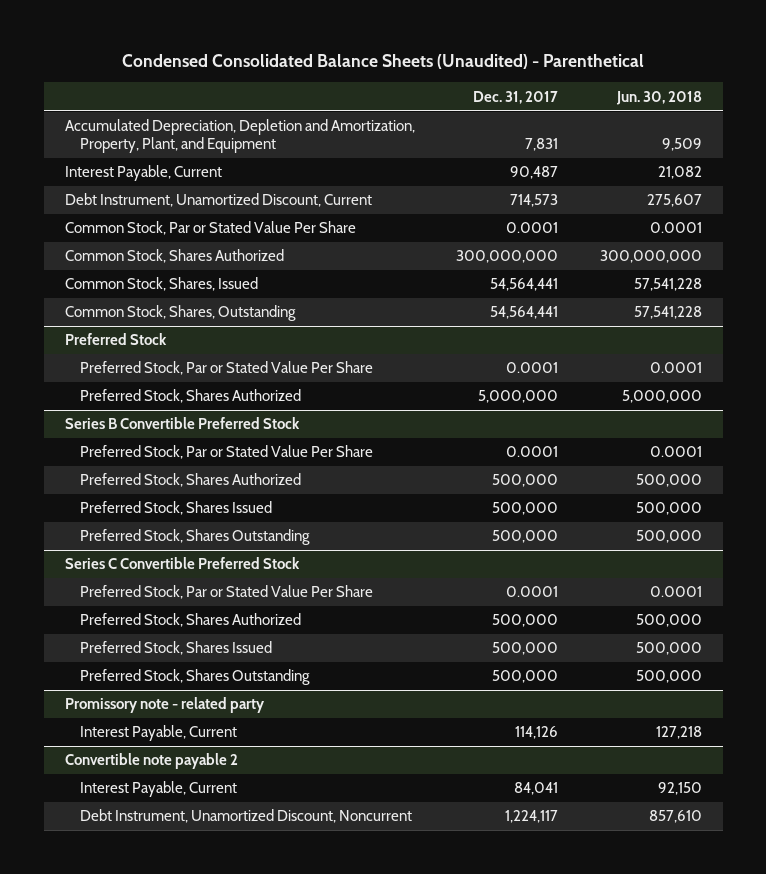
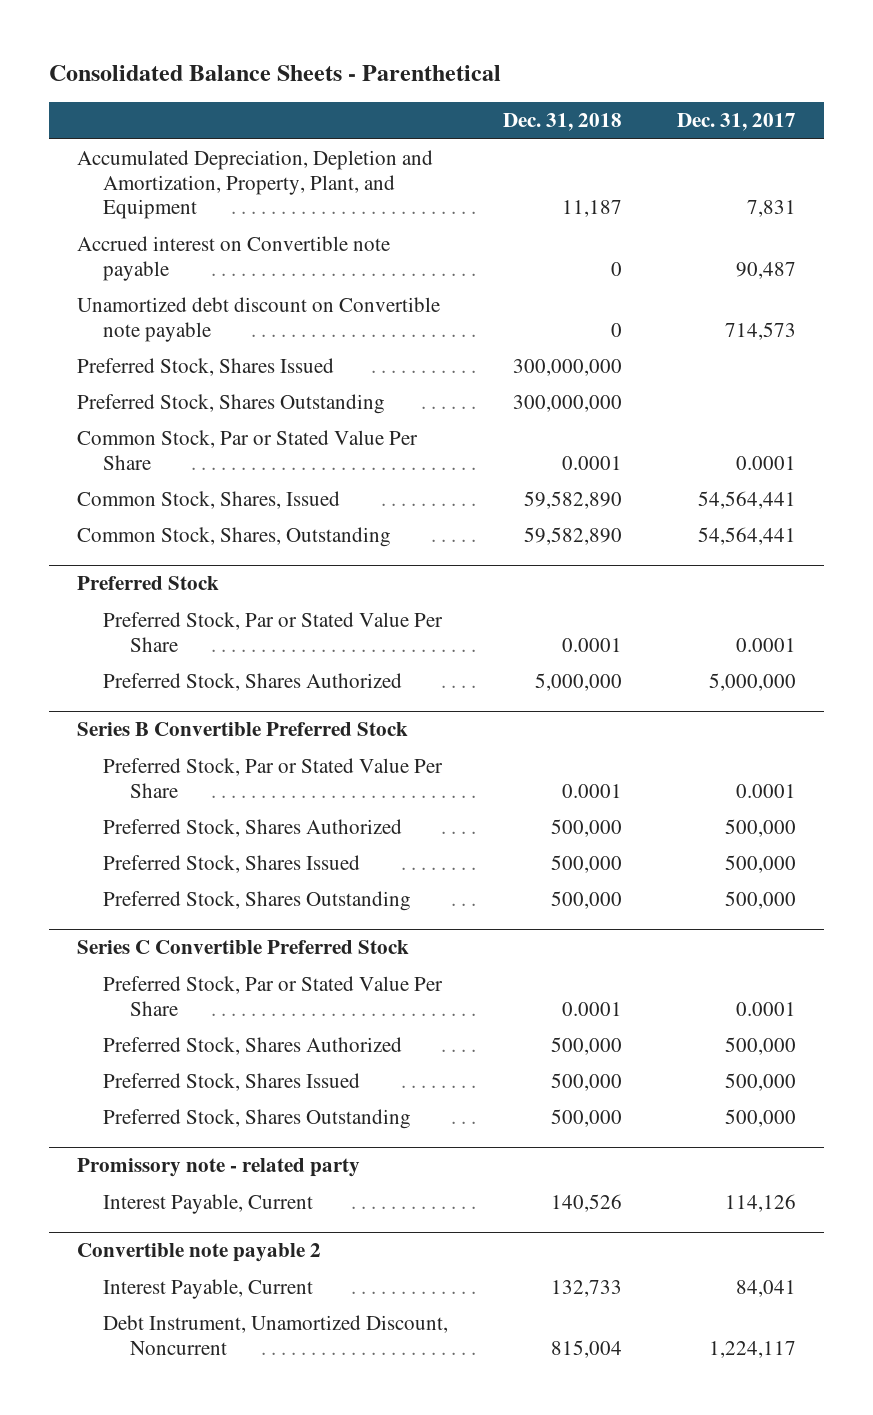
[122,54,645,70] Condensed Consolidated Balance Sheets (Unaudited) - Parenthetical -> [49,65,502,82] Consolidated Balance Sheets - Parenthetical
[615,90,702,105] Jun. 30, 2018 -> none
none -> [503,113,623,132] Dec. 31, 2018
[64,165,222,182] Interest Payable, Current -> [76,236,390,281] Accrued interest on Convertible note payable
[64,193,372,208] Debt Instrument, Unamortized Discount, Current -> [76,297,440,342] Unamortized debt discount on Convertible note payable
none -> [76,358,334,377] Preferred Stock, Shares Issued
none -> [76,394,385,415] Preferred Stock, Shares Outstanding
[64,249,284,264] Common Stock, Shares Authorized -> none

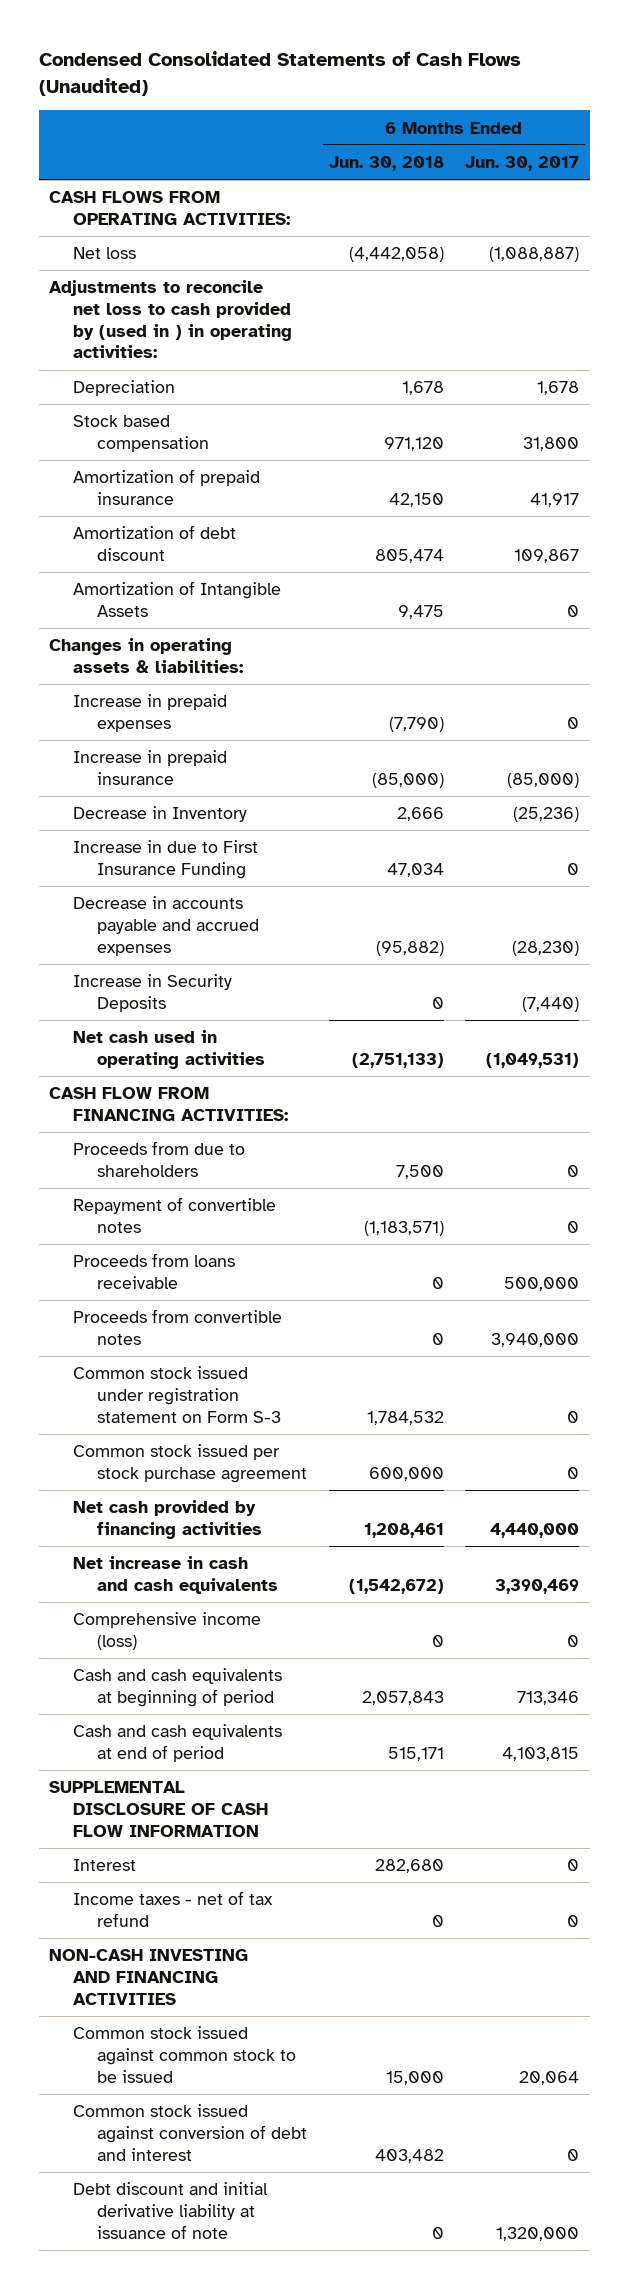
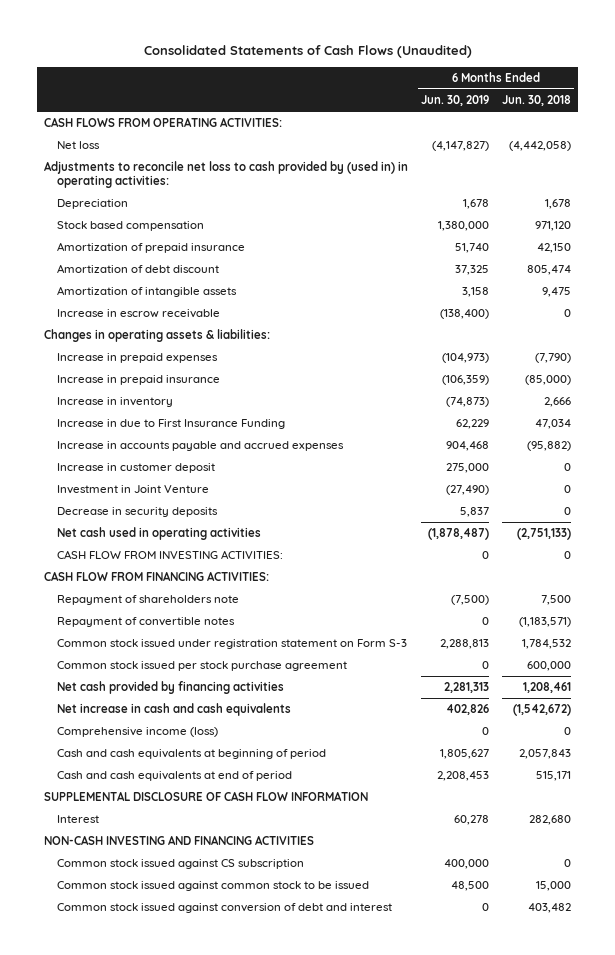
[38,50,521,96] Condensed Consolidated Statements of Cash Flows (Unaudited) -> [143,45,472,59] Consolidated Statements of Cash Flows (Unaudited)
[465,155,580,171] Jun. 30, 2017 -> none
none -> [421,94,490,106] Jun. 30, 2019
[49,280,293,359] Adjustments to reconcile net loss to cash provided by (used in ) in operating activities: -> [44,161,409,188] Adjustments to reconcile net loss to cash provided by (used in) in operating activities:
[73,581,282,617] Amortization of Intangible Assets -> [57,286,238,298] Amortization of intangible assets
none -> [57,309,221,319] Increase in escrow receivable
[73,806,248,823] Decrease in Inventory -> [57,397,174,408] Increase in inventory
[73,896,260,956] Decrease in accounts payable and accrued expenses -> [57,441,345,452] Increase in accounts payable and accrued expenses
none -> [57,463,216,474] Increase in customer deposit
none -> [57,485,210,495] Investment in Joint Venture
[73,974,233,1012] Increase in Security Deposits -> [57,507,219,518] Decrease in security deposits
none -> [57,550,284,560] CASH FLOW FROM INVESTING ACTIVITIES:
[73,1141,246,1177] Proceeds from due to shareholders -> none
none -> [57,595,240,606] Repayment of shareholders note
[73,1253,236,1289] Proceeds from loans receivable -> none
[73,1309,283,1345] Proceeds from convertible notes -> none
[73,1891,274,1927] Income taxes - net of tax refund -> none
none -> [57,859,305,870] Common stock issued against CS subscription
[73,2182,269,2239] Debt discount and initial derivative liability at issuance of note -> none

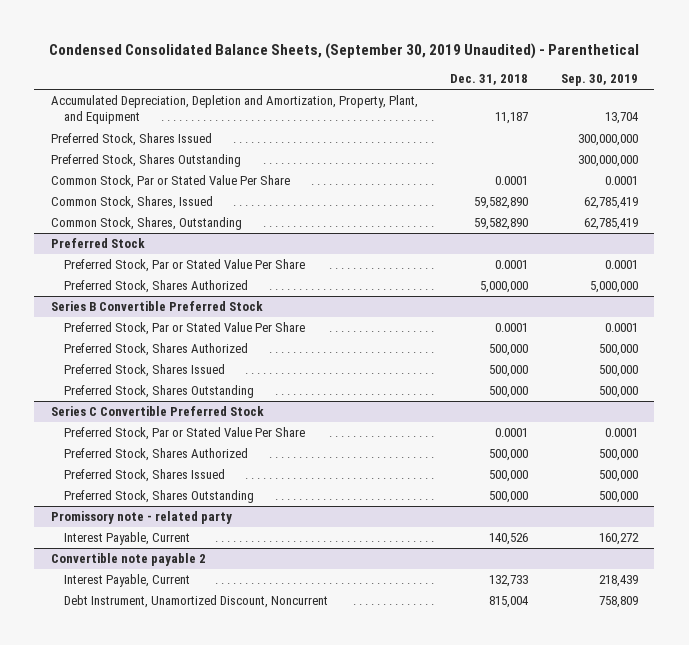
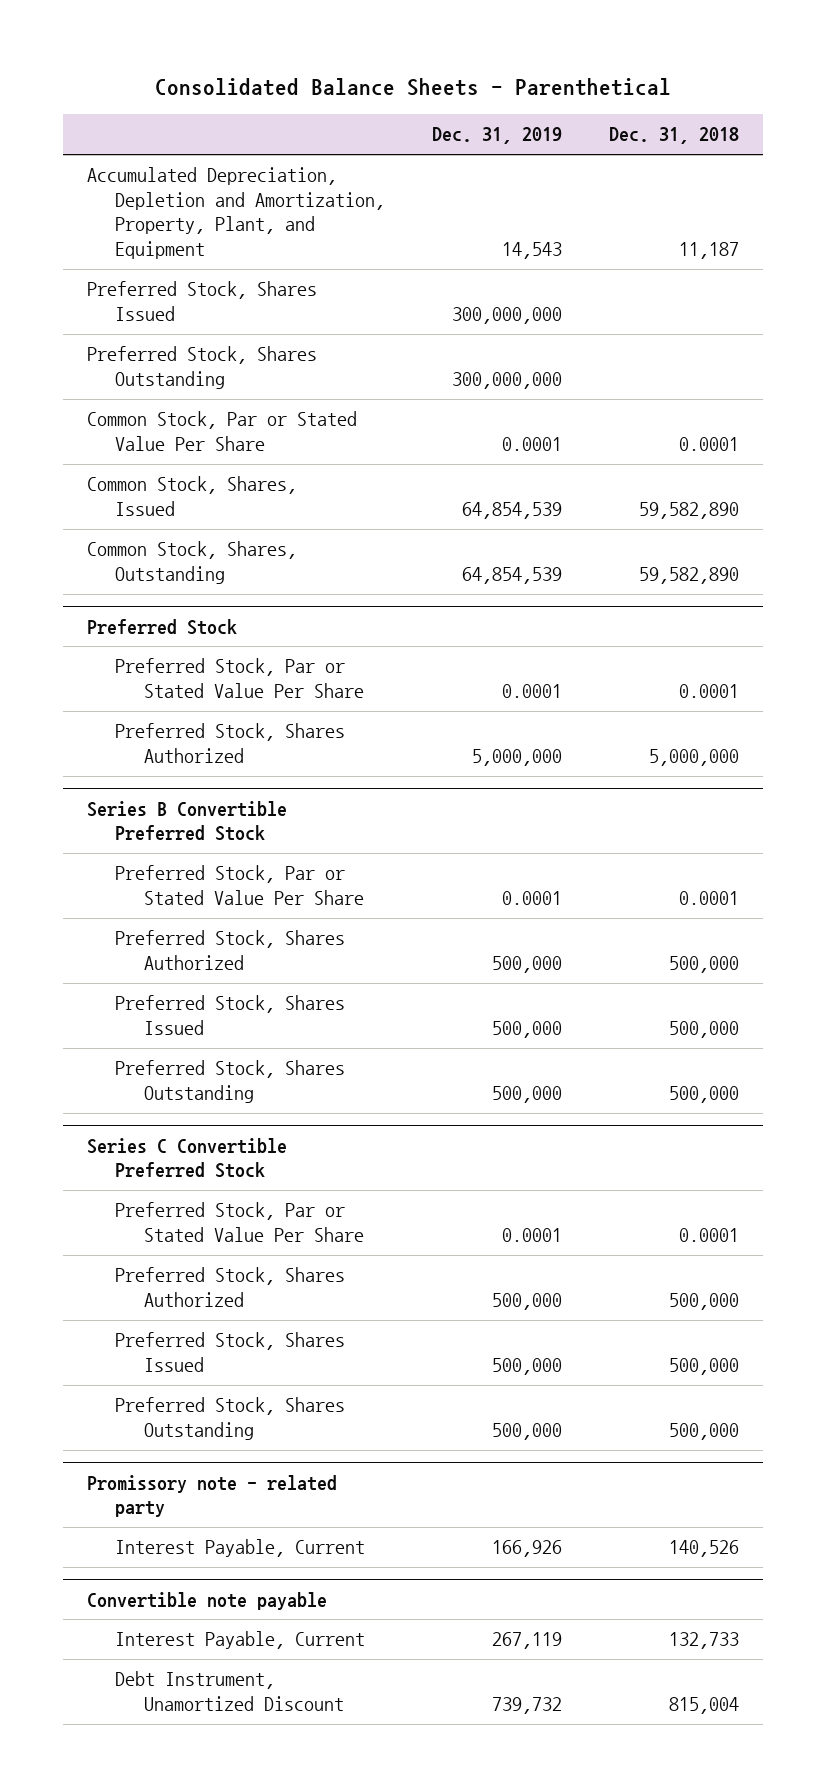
[49,42,640,59] Condensed Consolidated Balance Sheets, (September 30, 2019 Unaudited) - Parenthetical -> [155,78,672,97] Consolidated Balance Sheets - Parenthetical
[560,74,638,87] Sep. 30, 2019 -> none
none -> [432,127,563,145] Dec. 31, 2019
[50,553,206,567] Convertible note payable 2 -> [86,1591,327,1610] Convertible note payable
[64,595,329,609] Debt Instrument, Unamortized Discount, Noncurrent -> [115,1671,344,1711] Debt Instrument, Unamortized Discount

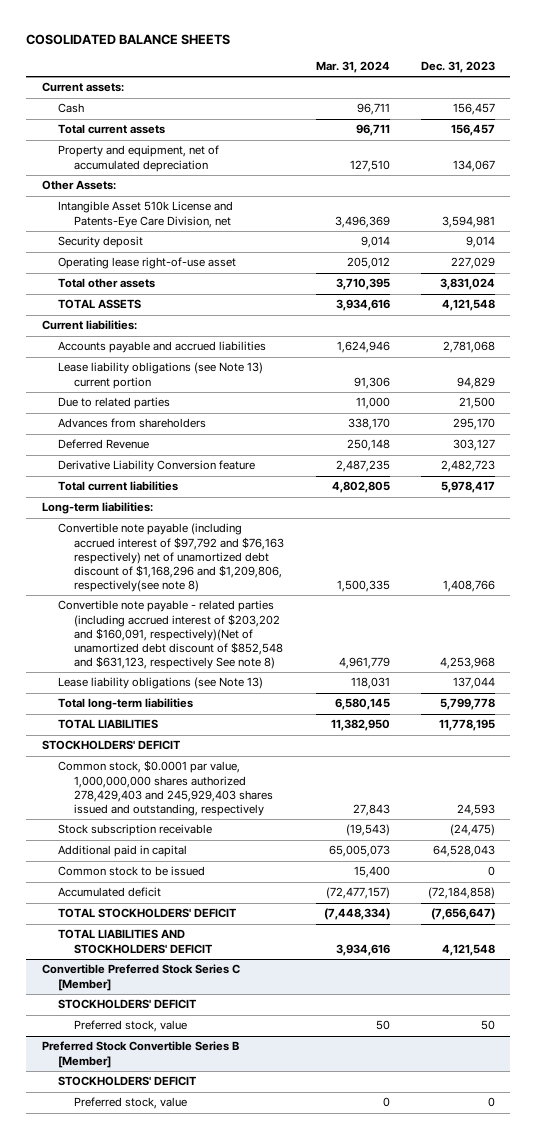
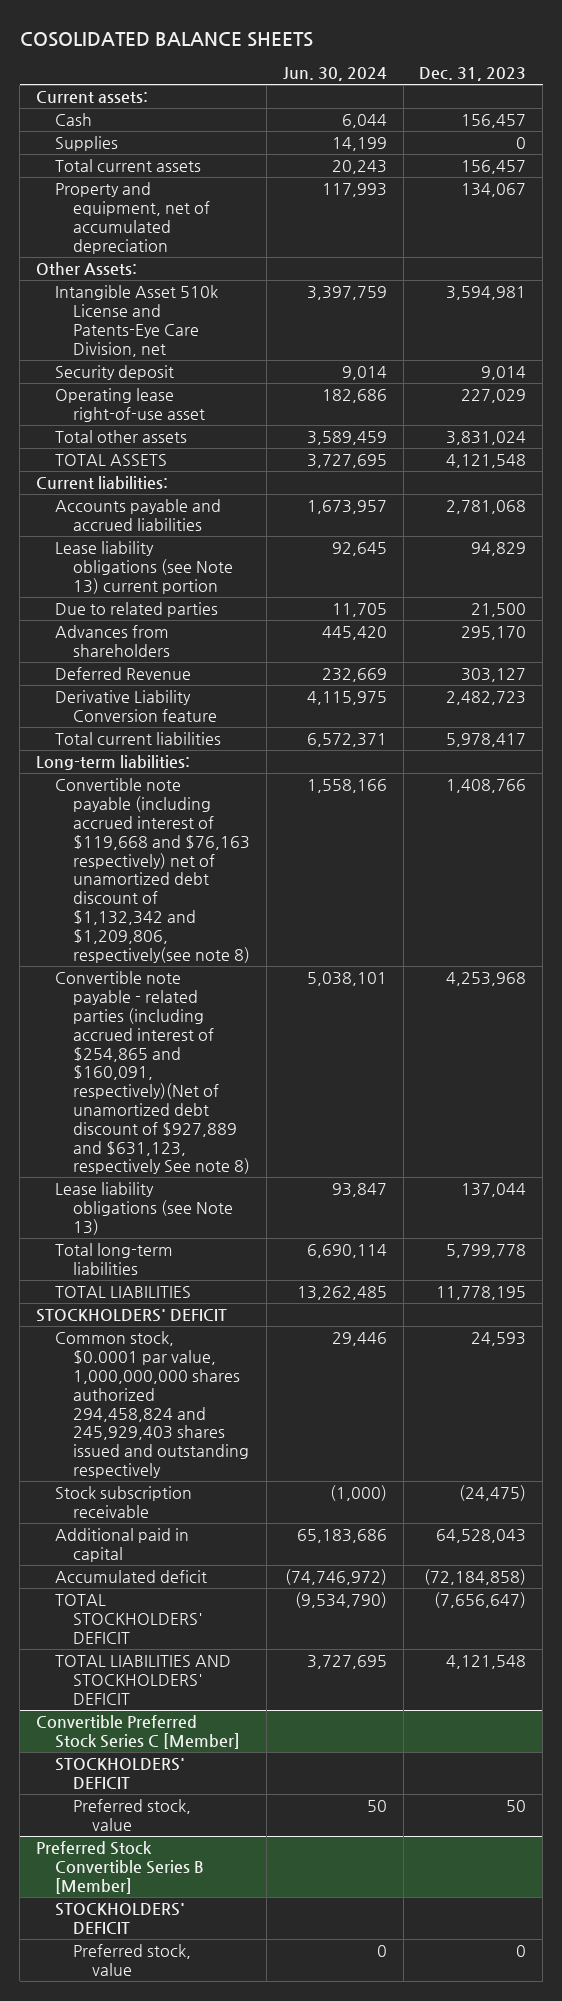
[315,60,390,73] Mar. 31, 2024 -> none
none -> [282,67,387,82] Jun. 30, 2024
none -> [54,136,118,152] Supplies
[58,523,285,593] Convertible note payable (including accrued interest of $97,792 and $76,163 respectively) net of unamortized debt discount of $1,168,296 and $1,209,806, respectively(see note 8) -> [54,778,251,963] Convertible note payable (including accrued interest of $119,668 and $76,163 respectively) net of unamortized debt discount of $1,132,342 and $1,209,806, respectively(see note 8)
[58,600,284,670] Convertible note payable - related parties (including accrued interest of $203,202 and $160,091, respectively)(Net of unamortized debt discount of $852,548 and $631,123, respectively See note 8) -> [54,971,251,1175] Convertible note payable - related parties (including accrued interest of $254,865 and $160,091, respectively)(Net of unamortized debt discount of $927,889 and $631,123, respectively See note 8)
[58,760,274,816] Common stock, $0.0001 par value, 1,000,000,000 shares authorized 278,429,403 and 245,929,403 shares issued and outstanding, respectively -> [54,1331,250,1478] Common stock, $0.0001 par value, 1,000,000,000 shares authorized 294,458,824 and 245,929,403 shares issued and outstanding respectively
[58,866,206,877] Common stock to be issued -> none

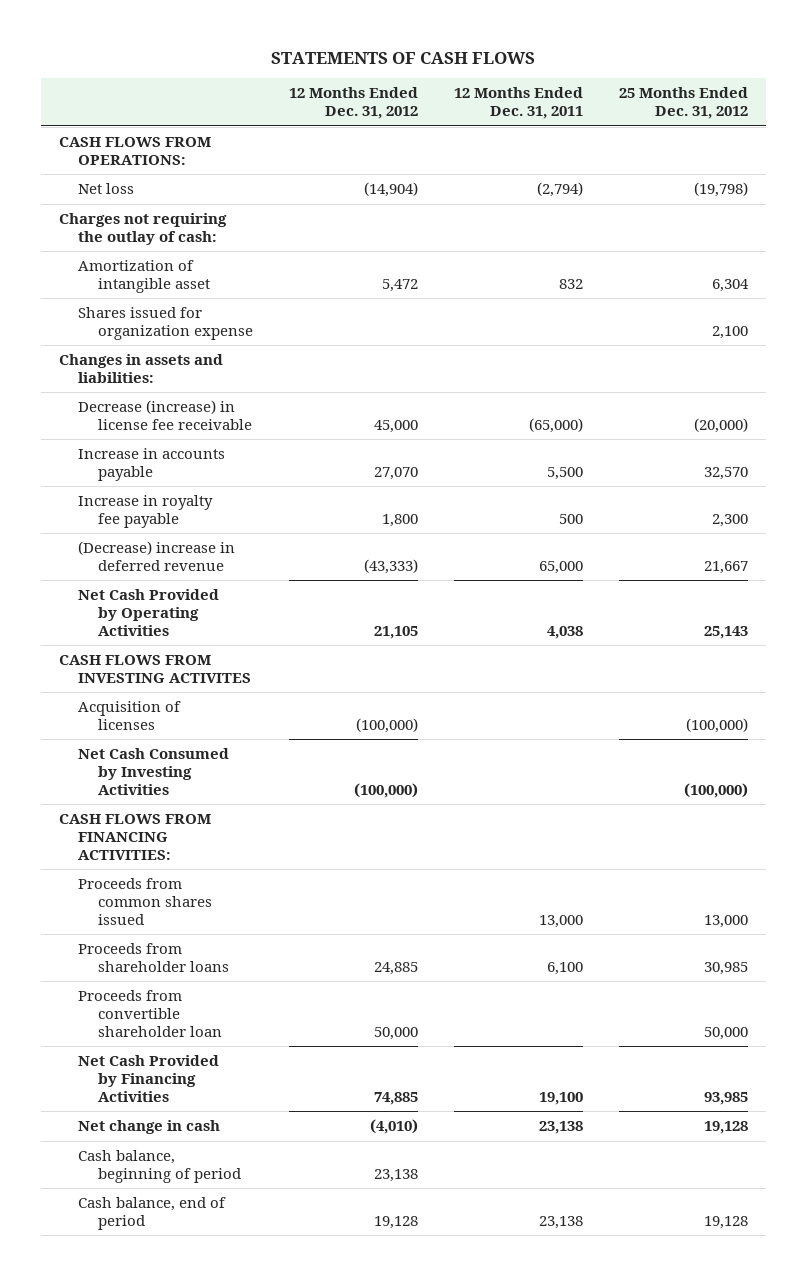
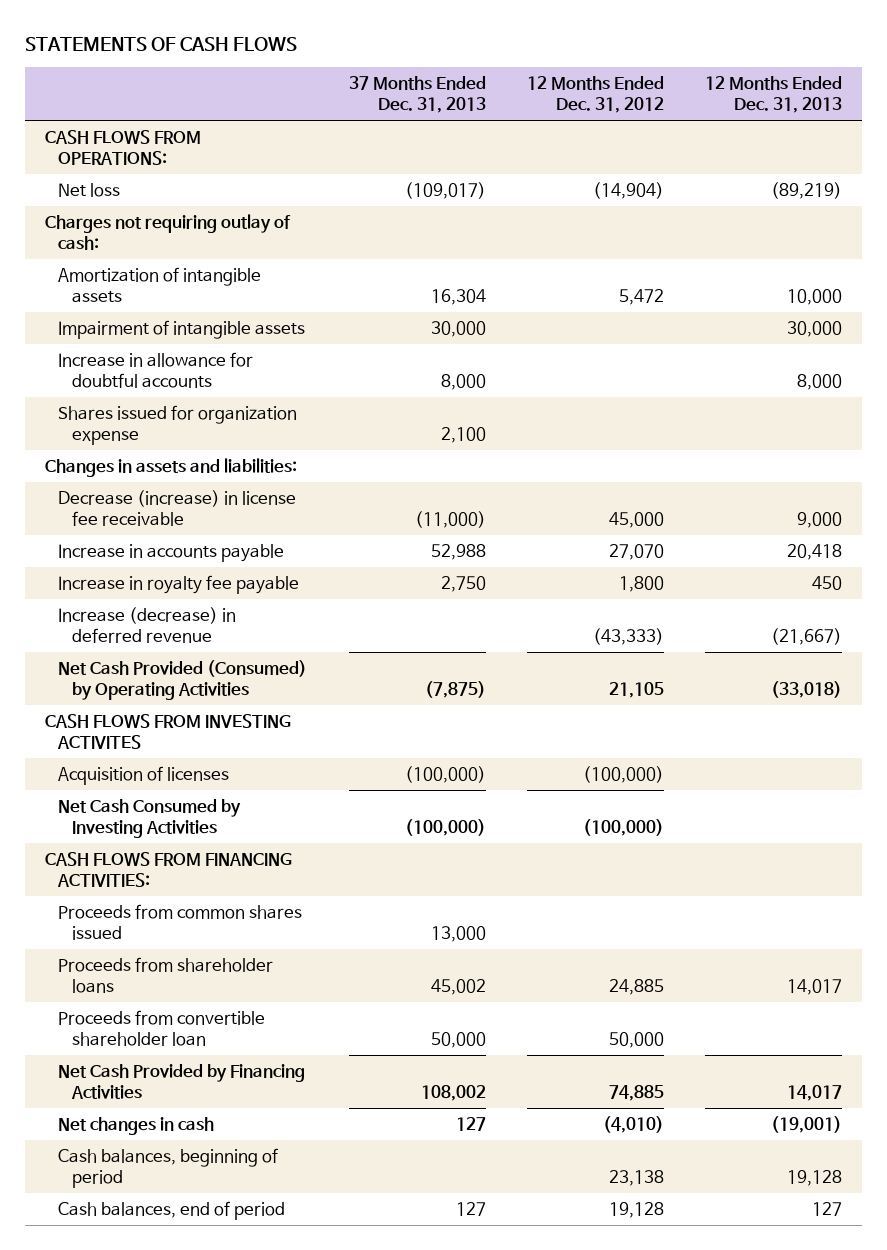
[453,87,583,120] 12 Months Ended Dec. 31, 2011 -> none
[618,87,748,120] 25 Months Ended Dec. 31, 2012 -> none
none -> [348,76,486,114] 37 Months Ended Dec. 31, 2013
none -> [704,76,842,114] 12 Months Ended Dec. 31, 2013
[58,213,227,245] Charges not requiring the outlay of cash: -> [45,213,292,250] Charges not requiring outlay of cash:
[78,260,211,293] Amortization of intangible asset -> [58,266,262,303] Amortization of intangible assets
none -> [58,319,306,339] Impairment of intangible assets
none -> [58,351,254,388] Increase in allowance for doubtful accounts
[78,541,236,571] (Decrease) increase in deferred revenue -> [58,606,237,643] Increase (decrease) in deferred revenue
[78,589,220,636] Net Cash Provided by Operating Activities -> [58,659,308,700] Net Cash Provided (Consumed) by Operating Activities
[78,1120,221,1135] Net change in cash -> [58,1116,215,1135] Net changes in cash
[78,1150,242,1183] Cash balance, beginning of period -> [58,1147,279,1188] Cash balances, beginning of period
[78,1197,227,1230] Cash balance, end of period -> [58,1200,286,1220] Cash balances, end of period

